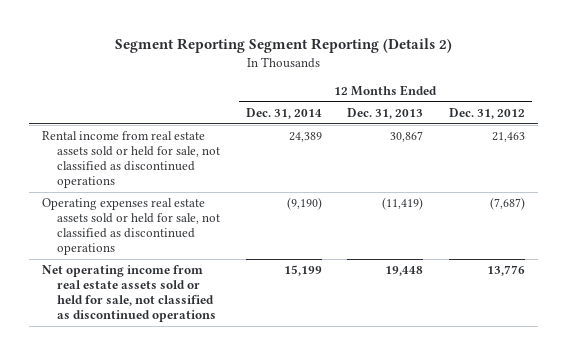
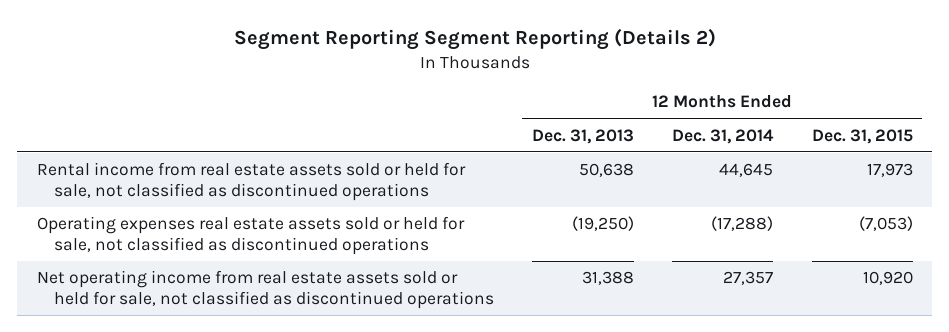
[449,108,526,120] Dec. 31, 2012 -> none
none -> [811,128,913,144] Dec. 31, 2015
[288,132,322,143] 24,389 -> [719,163,774,178] 44,645
[390,131,424,143] 30,867 -> [578,163,634,178] 50,638
[286,197,322,211] (9,190) -> [711,216,774,232] (17,288)
[382,197,424,211] (11,419) -> [571,216,634,232] (19,250)
[283,265,322,277] 15,199 -> [723,271,774,286] 27,357
[385,266,424,277] 19,448 -> [581,271,634,286] 31,388

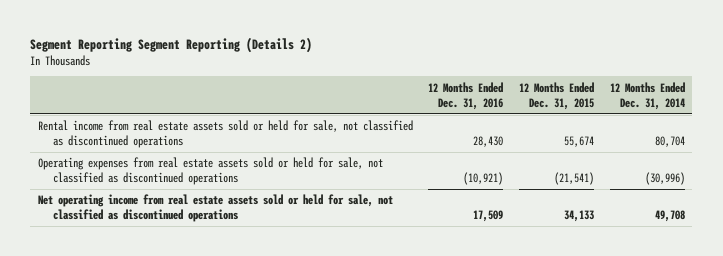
[531,128,634,144] Dec. 31, 2013 -> none
none -> [428,81,504,110] 12 Months Ended Dec. 31, 2016
[719,163,774,178] 44,645 -> [654,136,685,148] 80,704
[866,163,913,178] 17,973 -> [564,136,595,148] 55,674
[36,216,465,255] Operating expenses real estate assets sold or held for sale, not classified as discontinued operations -> [37,157,383,186] Operating expenses from real estate assets sold or held for sale, not classified as discontinued operations
[711,216,774,232] (17,288) -> [644,172,685,186] (30,996)
[858,216,913,232] (7,053) -> [554,172,595,186] (21,541)
[723,271,774,286] 27,357 -> [654,210,685,223] 49,708
[862,271,913,286] 10,920 -> [564,210,595,223] 34,133

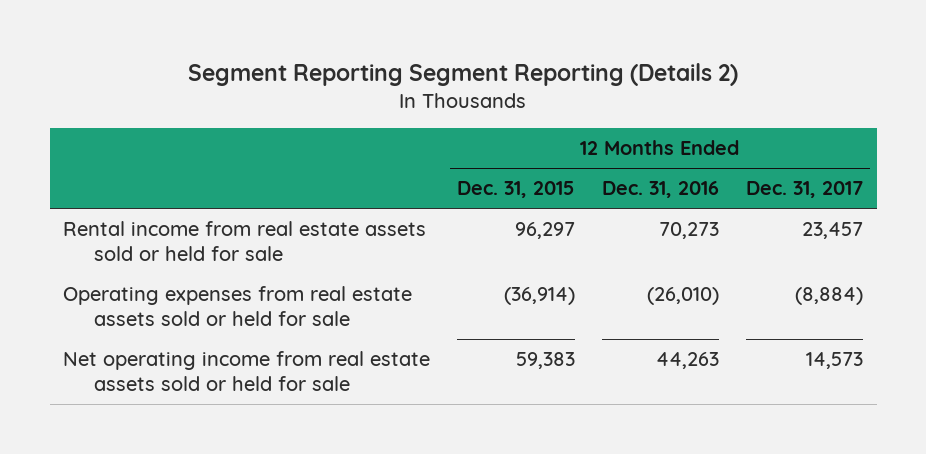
[609,81,685,110] 12 Months Ended Dec. 31, 2014 -> none
none -> [746,181,864,199] Dec. 31, 2017
[37,120,413,149] Rental income from real estate assets sold or held for sale, not classified as discontinued operations -> [63,221,427,262] Rental income from real estate assets sold or held for sale
[473,136,504,148] 28,430 -> [659,222,720,240] 70,273
[564,136,595,148] 55,674 -> [515,222,576,240] 96,297
[37,157,383,186] Operating expenses from real estate assets sold or held for sale, not classified as discontinued operations -> [63,286,413,327] Operating expenses from real estate assets sold or held for sale
[463,172,504,186] (10,921) -> [647,287,720,306] (26,010)
[554,172,595,186] (21,541) -> [504,287,576,306] (36,914)
[37,194,393,223] Net operating income from real estate assets sold or held for sale, not classified as discontinued operations -> [63,351,431,392] Net operating income from real estate assets sold or held for sale
[473,210,504,223] 17,509 -> [656,352,720,370] 44,263
[564,210,595,223] 34,133 -> [516,352,576,370] 59,383

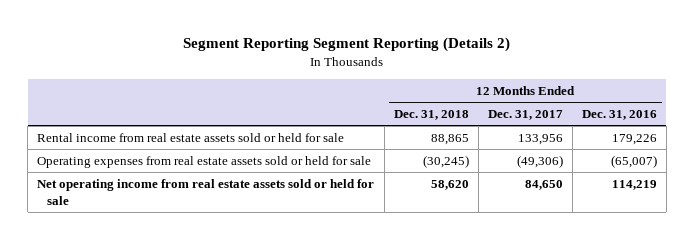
[457,181,576,199] Dec. 31, 2015 -> none
none -> [393,109,469,120] Dec. 31, 2018
[659,222,720,240] 70,273 -> [611,133,657,145] 179,226
[802,222,864,240] 23,457 -> [517,133,563,145] 133,956
[647,287,720,306] (26,010) -> [610,154,657,168] (65,007)
[795,287,864,306] (8,884) -> [516,154,563,168] (49,306)
[656,352,720,370] 44,263 -> [611,179,657,190] 114,219
[806,352,864,370] 14,573 -> [524,179,563,190] 84,650

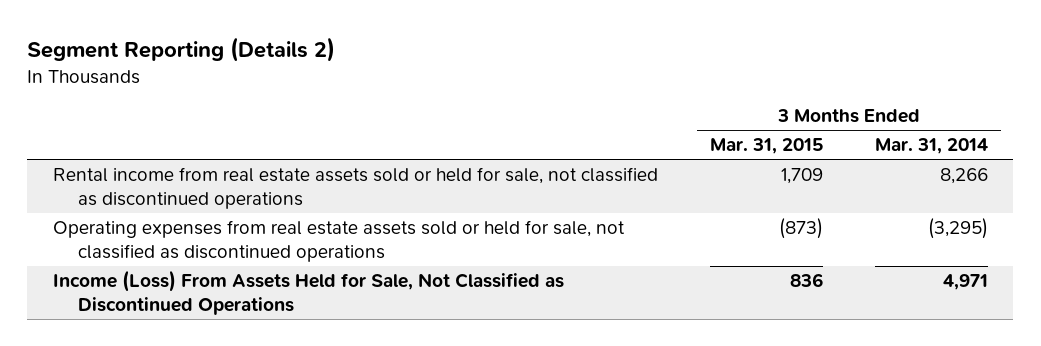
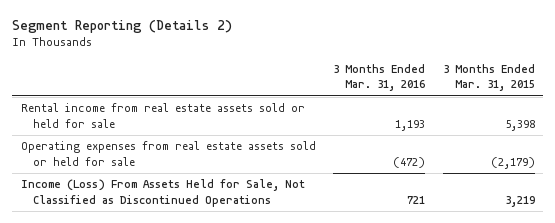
[874,138,988,155] Mar. 31, 2014 -> none
none -> [333,64,426,92] 3 Months Ended Mar. 31, 2016
[53,166,659,209] Rental income from real estate assets sold or held for sale, not classified as discontinued operations -> [20,103,305,128] Rental income from real estate assets sold or held for sale
[780,167,823,184] 1,709 -> [504,119,535,131] 5,398
[53,219,626,262] Operating expenses from real estate assets sold or held for sale, not classified as discontinued operations -> [20,141,316,166] Operating expenses from real estate assets sold or held for sale
[778,217,823,239] (873) -> [490,156,535,169] (2,179)
[789,272,823,287] 836 -> [504,195,535,207] 3,219

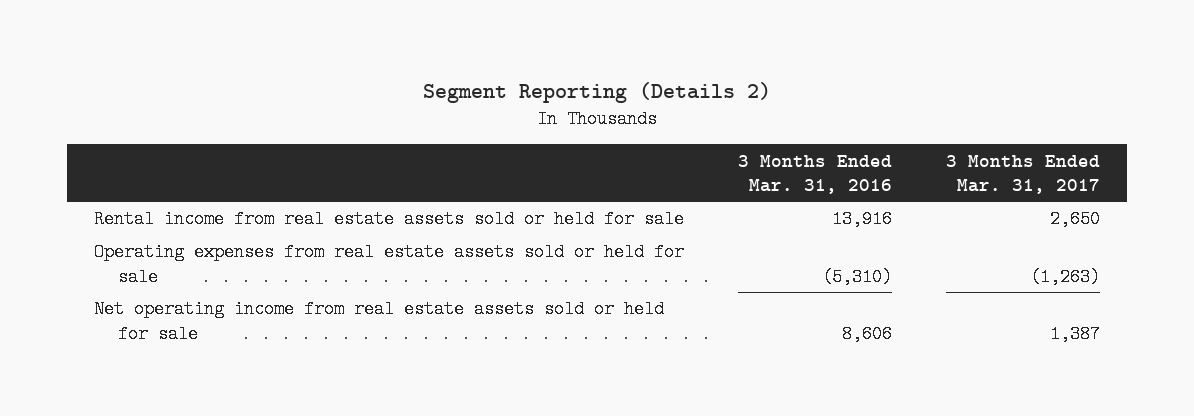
[442,64,535,92] 3 Months Ended Mar. 31, 2015 -> none
none -> [945,154,1100,194] 3 Months Ended Mar. 31, 2017
[395,119,426,131] 1,193 -> [831,210,892,229] 13,916
[393,156,426,168] (472) -> [821,267,892,286] (5,310)
[20,179,305,207] Income (Loss) From Assets Held for Sale, Not Classified as Discontinued Operations -> [93,300,664,343] Net operating income from real estate assets sold or held for sale
[407,195,426,204] 721 -> [841,324,892,343] 8,606

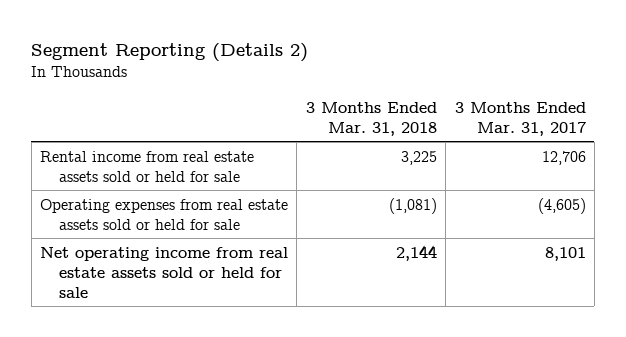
[737,154,892,194] 3 Months Ended Mar. 31, 2016 -> none
none -> [305,101,437,136] 3 Months Ended Mar. 31, 2018
[1049,210,1100,229] 2,650 -> [541,150,586,165] 12,706
[1029,267,1100,286] (1,263) -> [537,197,586,214] (4,605)
[1049,324,1100,343] 1,387 -> [544,246,586,261] 8,101

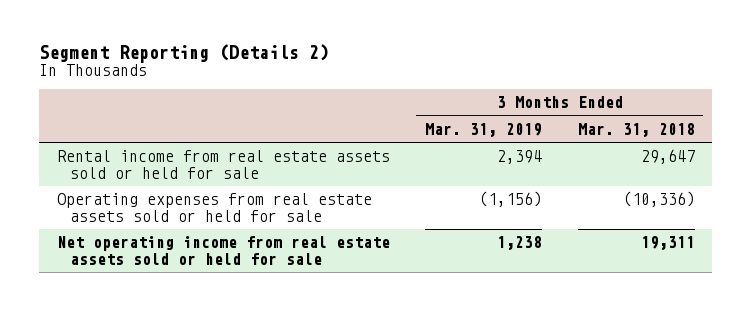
[454,101,586,136] 3 Months Ended Mar. 31, 2017 -> none
none -> [425,122,543,137] Mar. 31, 2019
[400,150,437,165] 3,225 -> [640,149,695,165] 29,647
[388,197,437,214] (1,081) -> [622,191,695,208] (10,336)
[395,244,437,261] 2,144 -> [640,236,695,251] 19,311

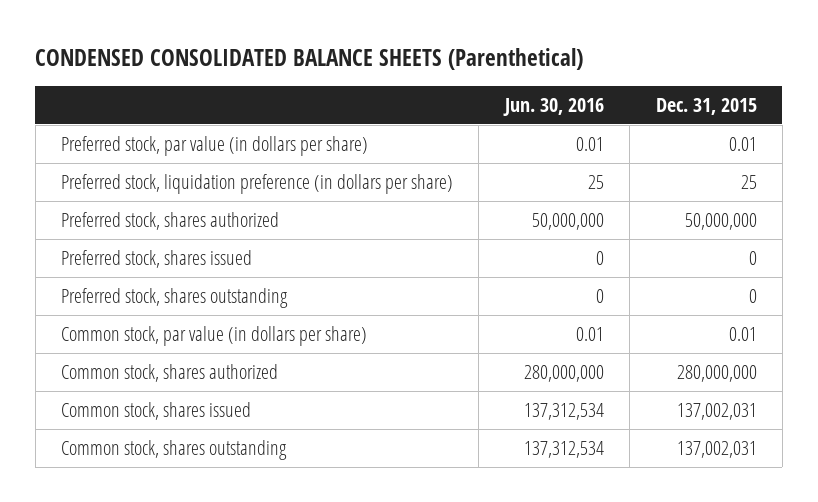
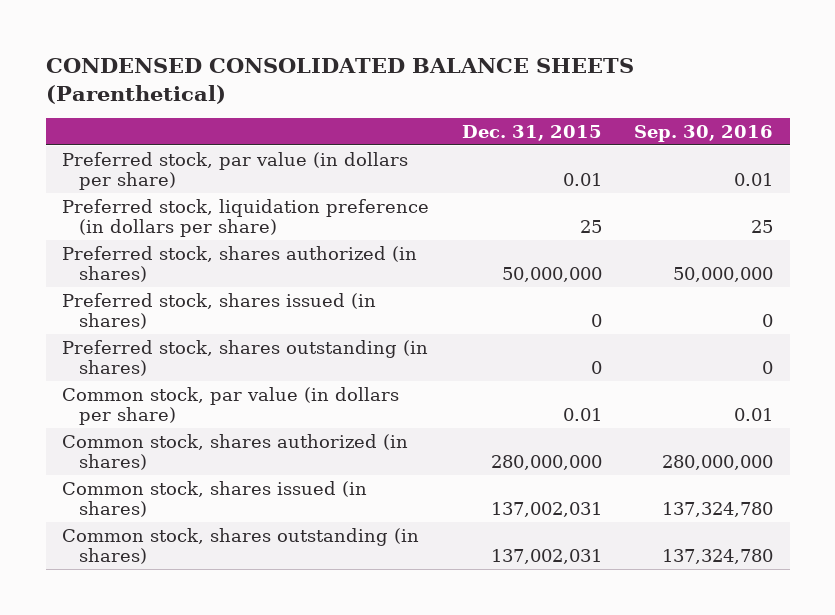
[502,98,604,117] Jun. 30, 2016 -> none
none -> [634,125,774,143] Sep. 30, 2016
[60,211,279,230] Preferred stock, shares authorized -> [62,245,418,283] Preferred stock, shares authorized (in shares)
[60,249,252,268] Preferred stock, shares issued -> [62,292,377,330] Preferred stock, shares issued (in shares)
[60,287,288,308] Preferred stock, shares outstanding -> [62,339,429,377] Preferred stock, shares outstanding (in shares)
[60,363,278,382] Common stock, shares authorized -> [62,433,409,471] Common stock, shares authorized (in shares)
[60,401,251,420] Common stock, shares issued -> [62,480,368,518] Common stock, shares issued (in shares)
[60,439,287,460] Common stock, shares outstanding -> [62,527,420,565] Common stock, shares outstanding (in shares)

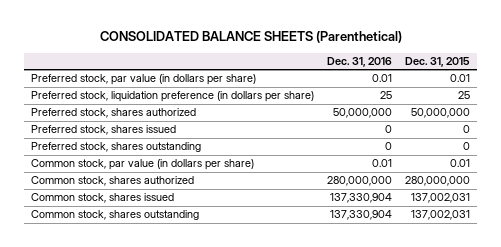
[45,58,634,104] CONDENSED CONSOLIDATED BALANCE SHEETS (Parenthetical) -> [99,31,402,44] CONSOLIDATED BALANCE SHEETS (Parenthetical)
[634,125,774,143] Sep. 30, 2016 -> none
none -> [327,57,393,68] Dec. 31, 2016
[62,245,418,283] Preferred stock, shares authorized (in shares) -> [30,108,196,119] Preferred stock, shares authorized
[62,292,377,330] Preferred stock, shares issued (in shares) -> [30,125,176,136] Preferred stock, shares issued
[62,339,429,377] Preferred stock, shares outstanding (in shares) -> [30,142,201,153] Preferred stock, shares outstanding
[62,433,409,471] Common stock, shares authorized (in shares) -> [30,176,194,187] Common stock, shares authorized
[62,480,368,518] Common stock, shares issued (in shares) -> [30,193,174,204] Common stock, shares issued
[62,527,420,565] Common stock, shares outstanding (in shares) -> [30,210,199,221] Common stock, shares outstanding

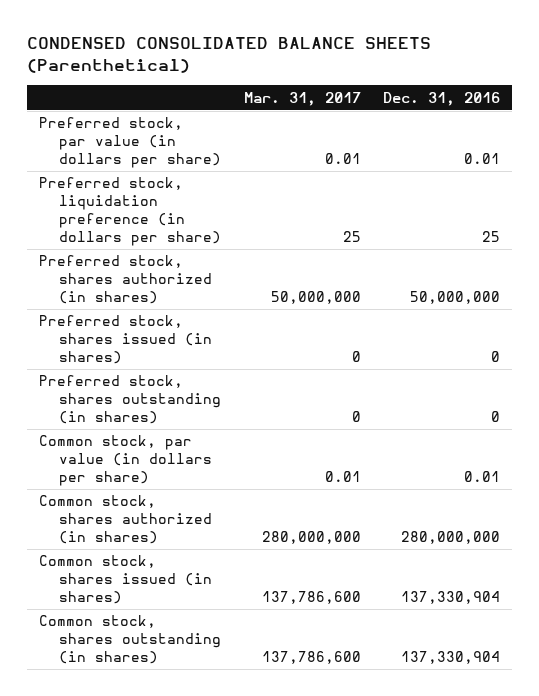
[99,31,402,44] CONSOLIDATED BALANCE SHEETS (Parenthetical) -> [27,37,432,74] CONDENSED CONSOLIDATED BALANCE SHEETS (Parenthetical)
[405,57,471,68] Dec. 31, 2015 -> none
none -> [243,91,361,106] Mar. 31, 2017
[30,108,196,119] Preferred stock, shares authorized -> [38,255,212,305] Preferred stock, shares authorized (in shares)
[30,125,176,136] Preferred stock, shares issued -> [38,315,212,365] Preferred stock, shares issued (in shares)
[30,142,201,153] Preferred stock, shares outstanding -> [38,375,221,425] Preferred stock, shares outstanding (in shares)
[30,176,194,187] Common stock, shares authorized -> [38,495,212,545] Common stock, shares authorized (in shares)
[30,193,174,204] Common stock, shares issued -> [38,555,212,605] Common stock, shares issued (in shares)
[30,210,199,221] Common stock, shares outstanding -> [38,615,221,665] Common stock, shares outstanding (in shares)

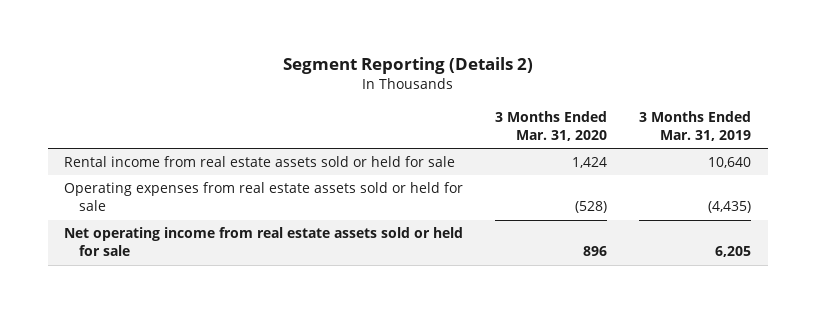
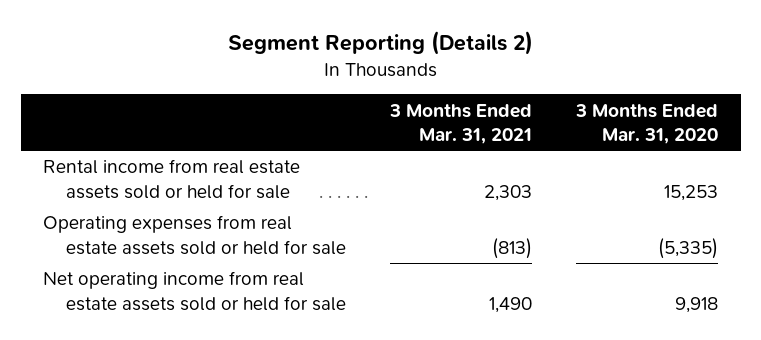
[639,110,752,142] 3 Months Ended Mar. 31, 2019 -> none
none -> [389,103,533,144] 3 Months Ended Mar. 31, 2021
[572,157,608,169] 1,424 -> [664,184,719,201] 15,253
[575,201,608,214] (528) -> [658,237,719,259] (5,335)
[583,246,608,257] 896 -> [675,296,719,313] 9,918

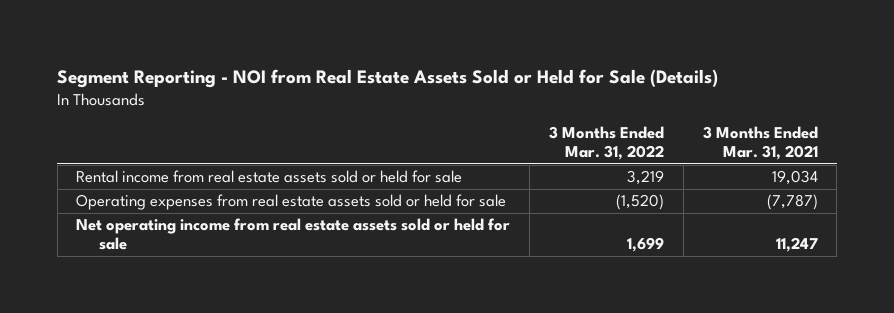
[227,31,533,56] Segment Reporting (Details 2) -> [57,68,719,88] Segment Reporting - NOI from Real Estate Assets Sold or Held for Sale (Details)
[575,103,719,144] 3 Months Ended Mar. 31, 2020 -> none
none -> [548,126,664,161] 3 Months Ended Mar. 31, 2022
[484,184,533,201] 2,303 -> [771,170,818,186] 19,034
[492,237,533,259] (813) -> [766,194,818,211] (7,787)
[489,296,533,313] 1,490 -> [775,237,818,253] 11,247

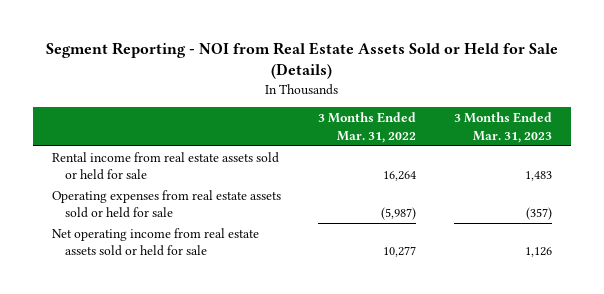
[702,126,818,161] 3 Months Ended Mar. 31, 2021 -> none
none -> [454,112,553,143] 3 Months Ended Mar. 31, 2023
[626,170,664,186] 3,219 -> [383,171,417,182] 16,264
[615,194,664,211] (1,520) -> [381,207,417,221] (5,987)
[626,237,664,253] 1,699 -> [383,246,417,258] 10,277

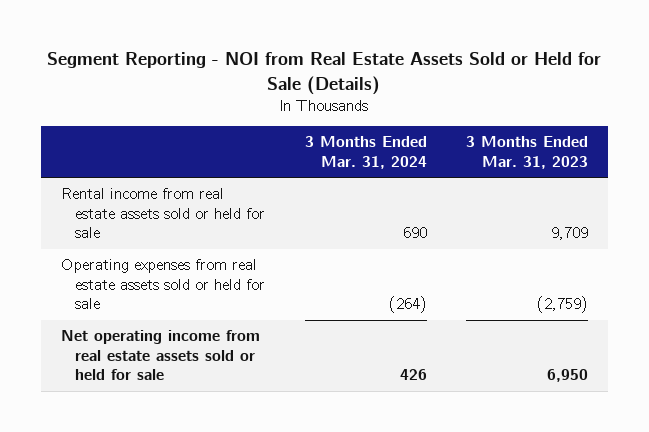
[318,112,417,143] 3 Months Ended Mar. 31, 2022 -> none
none -> [304,136,427,169] 3 Months Ended Mar. 31, 2024
[525,171,553,182] 1,483 -> [551,227,589,241] 9,709
[526,207,553,221] (357) -> [537,296,589,314] (2,759)
[525,247,553,258] 1,126 -> [547,369,589,383] 6,950

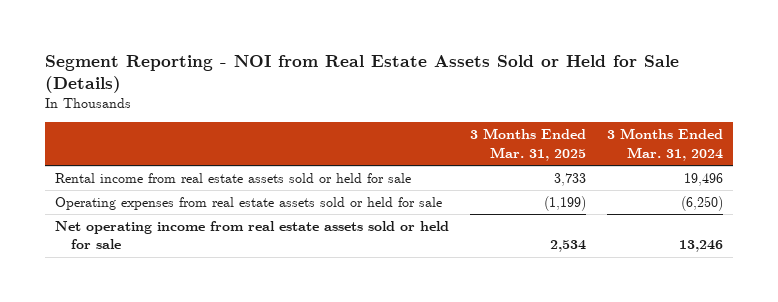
[466,136,589,169] 3 Months Ended Mar. 31, 2023 -> none
none -> [470,128,587,161] 3 Months Ended Mar. 31, 2025
[402,227,427,239] 690 -> [683,172,723,186] 19,496
[388,296,427,314] (264) -> [680,195,723,211] (6,250)
[399,369,427,381] 426 -> [678,240,723,253] 13,246

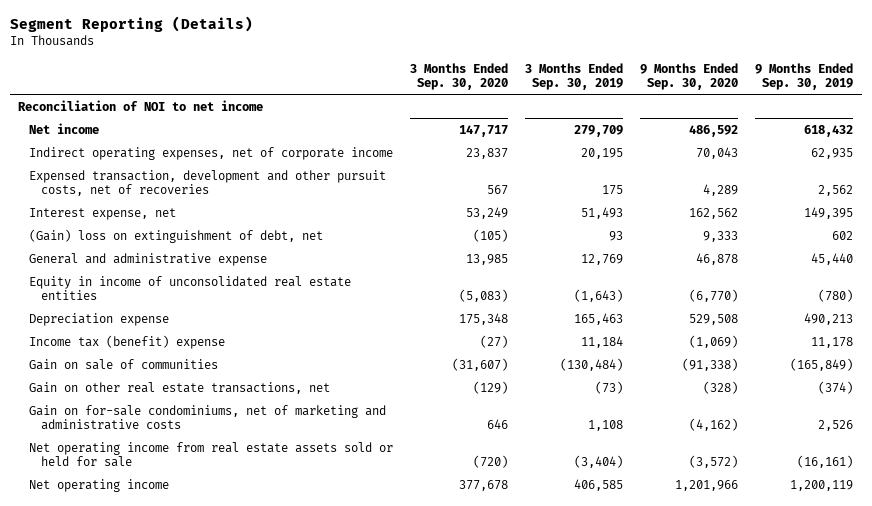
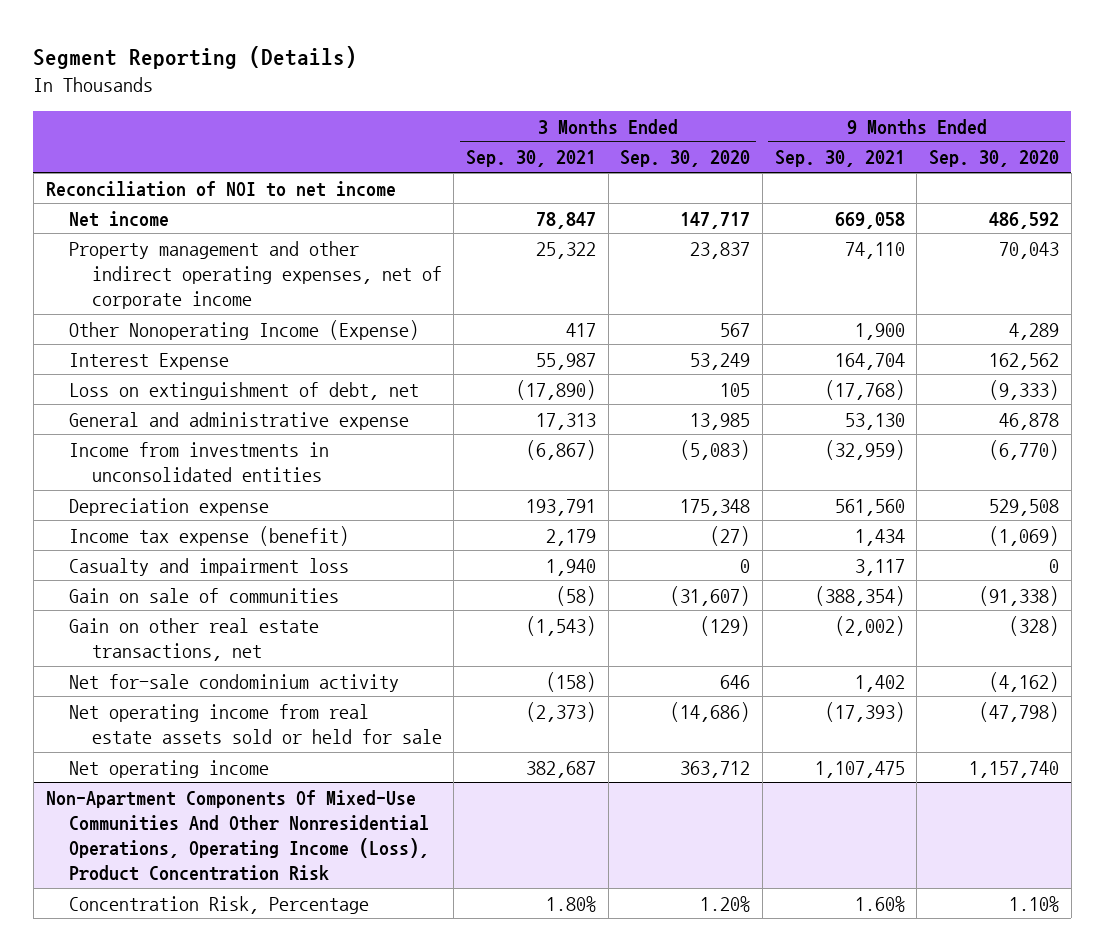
[525,62,624,91] 3 Months Ended Sep. 30, 2019 -> none
[755,62,854,91] 9 Months Ended Sep. 30, 2019 -> none
none -> [465,150,596,168] Sep. 30, 2021
none -> [774,150,905,168] Sep. 30, 2021
[29,146,394,160] Indirect operating expenses, net of corporate income -> [68,240,442,309] Property management and other indirect operating expenses, net of corporate income
[29,169,387,196] Expensed transaction, development and other pursuit costs, net of recoveries -> [68,319,419,340] Other Nonoperating Income (Expense)
[29,207,177,220] Interest expense, net -> [68,352,229,370] Interest Expense
[29,228,324,243] (Gain) loss on extinguishment of debt, net -> [68,381,419,400] Loss on extinguishment of debt, net
[473,228,509,242] (105) -> [720,382,751,397] 105
[703,230,739,242] 9,333 -> [988,379,1059,400] (9,333)
[29,275,352,300] Equity in income of unconsolidated real estate entities -> [68,441,329,482] Income from investments in unconsolidated entities
[29,334,226,349] Income tax (benefit) expense -> [68,525,349,546] Income tax expense (benefit)
none -> [68,557,349,576] Casualty and impairment loss
[29,404,387,430] Gain on for-sale condominiums, net of marketing and administrative costs -> [68,673,399,692] Net for-sale condominium activity
[473,454,509,468] (720) -> [670,701,751,722] (14,686)
[689,454,739,468] (3,572) -> [978,701,1059,722] (47,798)
[459,479,509,491] 377,678 -> [680,760,751,778] 363,712
[675,479,739,491] 1,201,966 -> [968,760,1059,778] 1,157,740
none -> [45,789,429,882] Non-Apartment Components Of Mixed-Use Communities And Other Nonresidential Operations, Operating Income (Loss), Product Concentration Risk
none -> [68,895,369,914] Concentration Risk, Percentage

